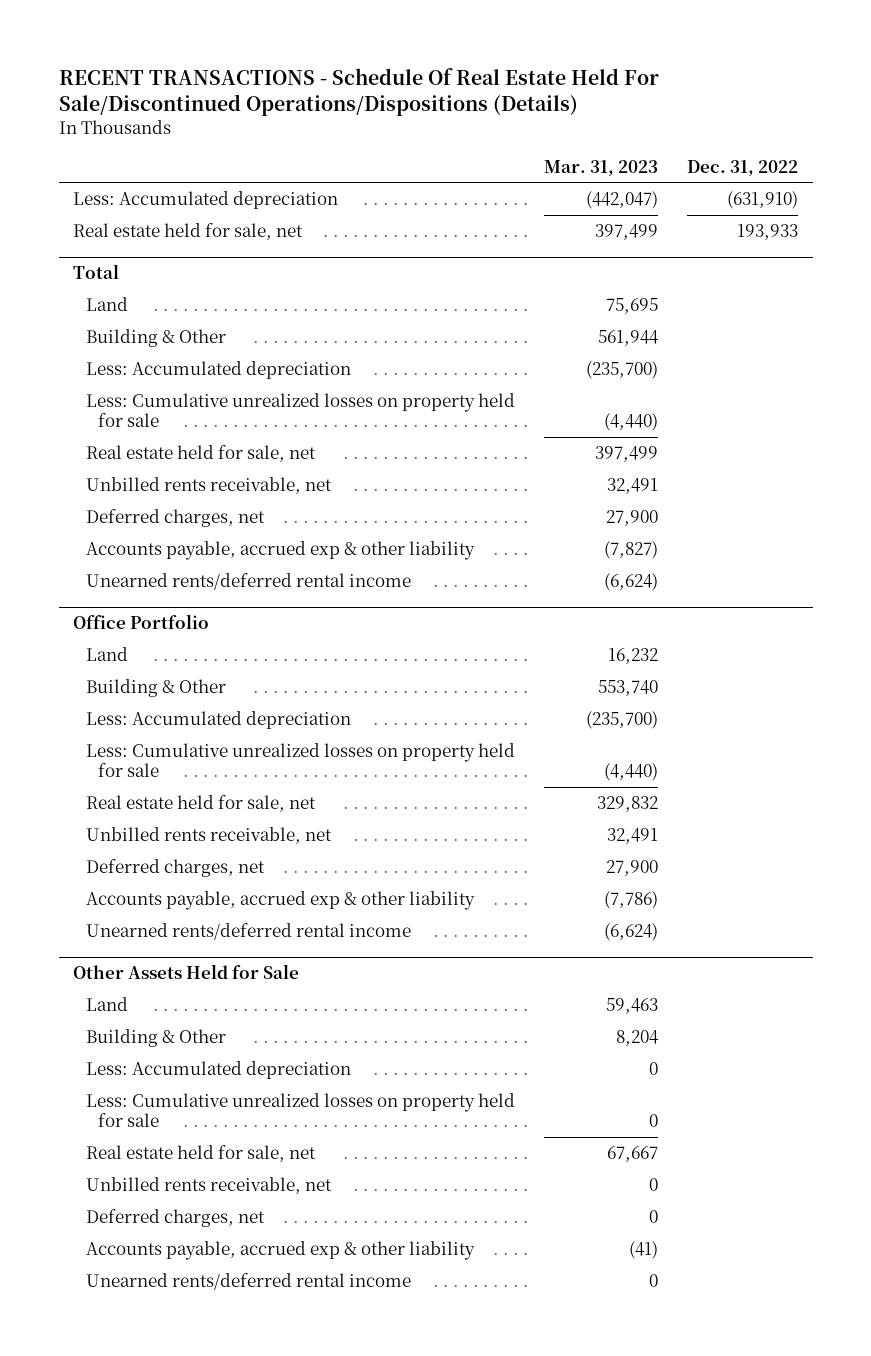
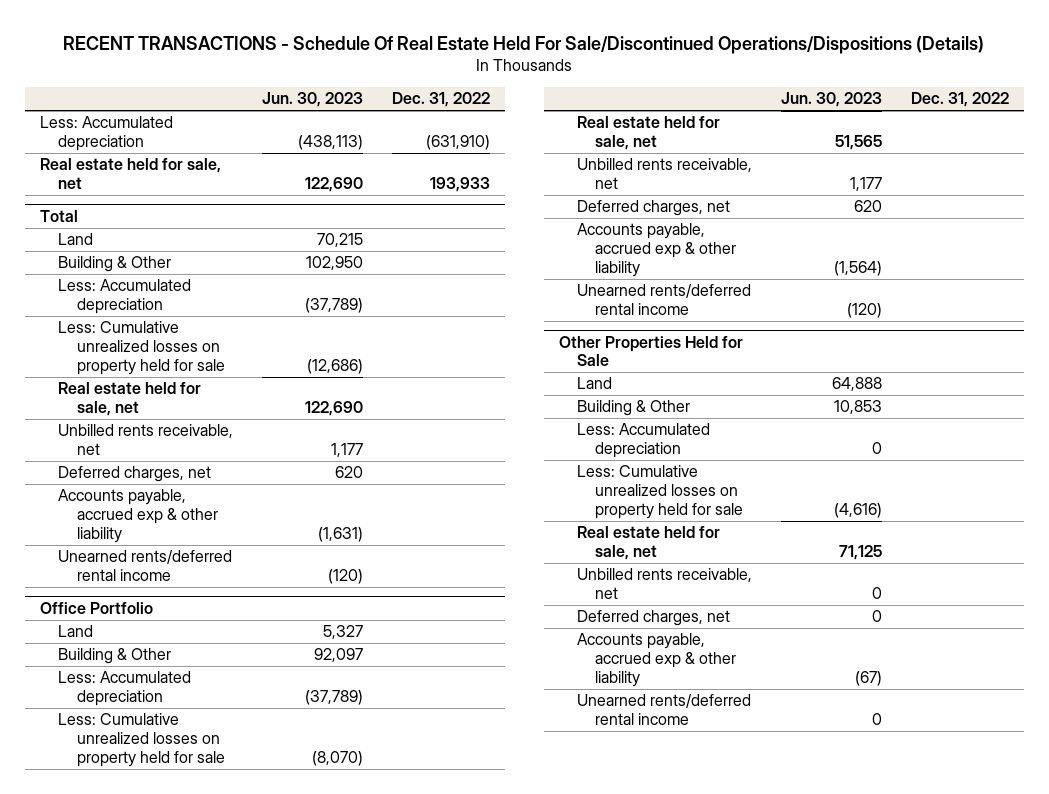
[543,159,658,176] Mar. 31, 2023 -> none
none -> [262,92,364,108] Jun. 30, 2023
[73,963,300,979] Other Assets Held for Sale -> [558,335,743,367] Other Properties Held for Sale

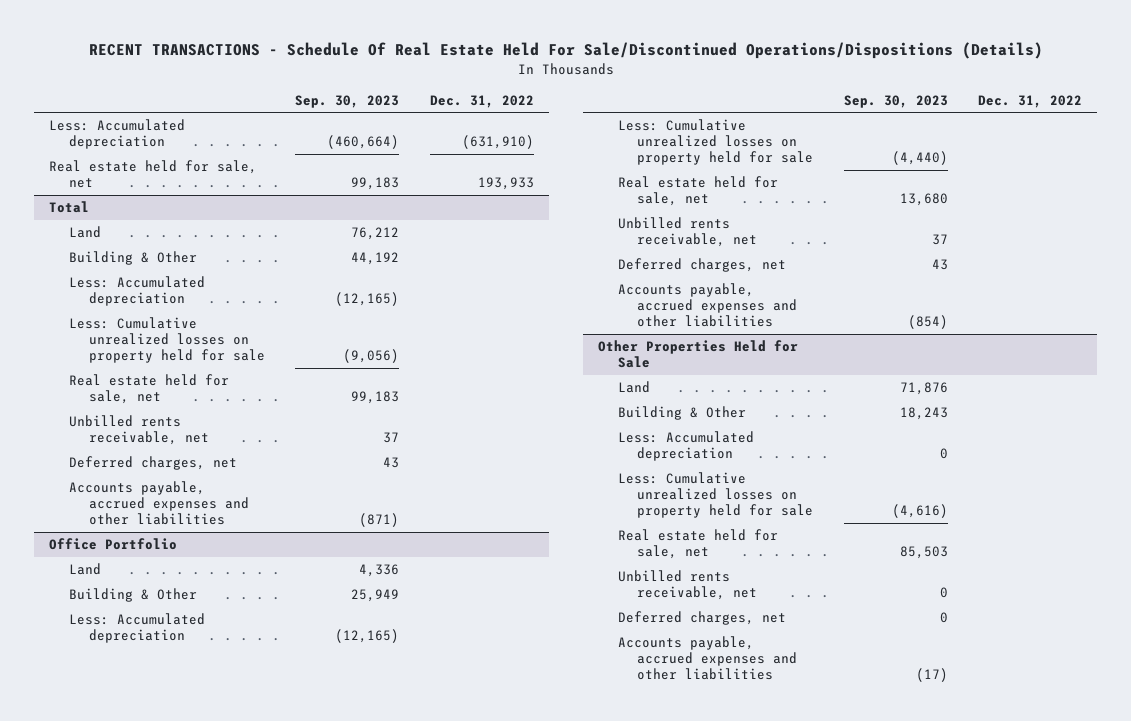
[262,92,364,108] Jun. 30, 2023 -> none
none -> [295,94,400,108] Sep. 30, 2023
[58,550,233,582] Unearned rents/deferred rental income -> none
[58,489,218,543] Accounts payable, accrued exp & other liability -> [69,481,249,526] Accounts payable, accrued expenses and other liabilities
[577,284,752,316] Unearned rents/deferred rental income -> none
[577,223,737,277] Accounts payable, accrued exp & other liability -> [617,283,798,328] Accounts payable, accrued expenses and other liabilities
[577,694,752,726] Unearned rents/deferred rental income -> none
[577,633,737,687] Accounts payable, accrued exp & other liability -> [617,636,798,681] Accounts payable, accrued expenses and other liabilities

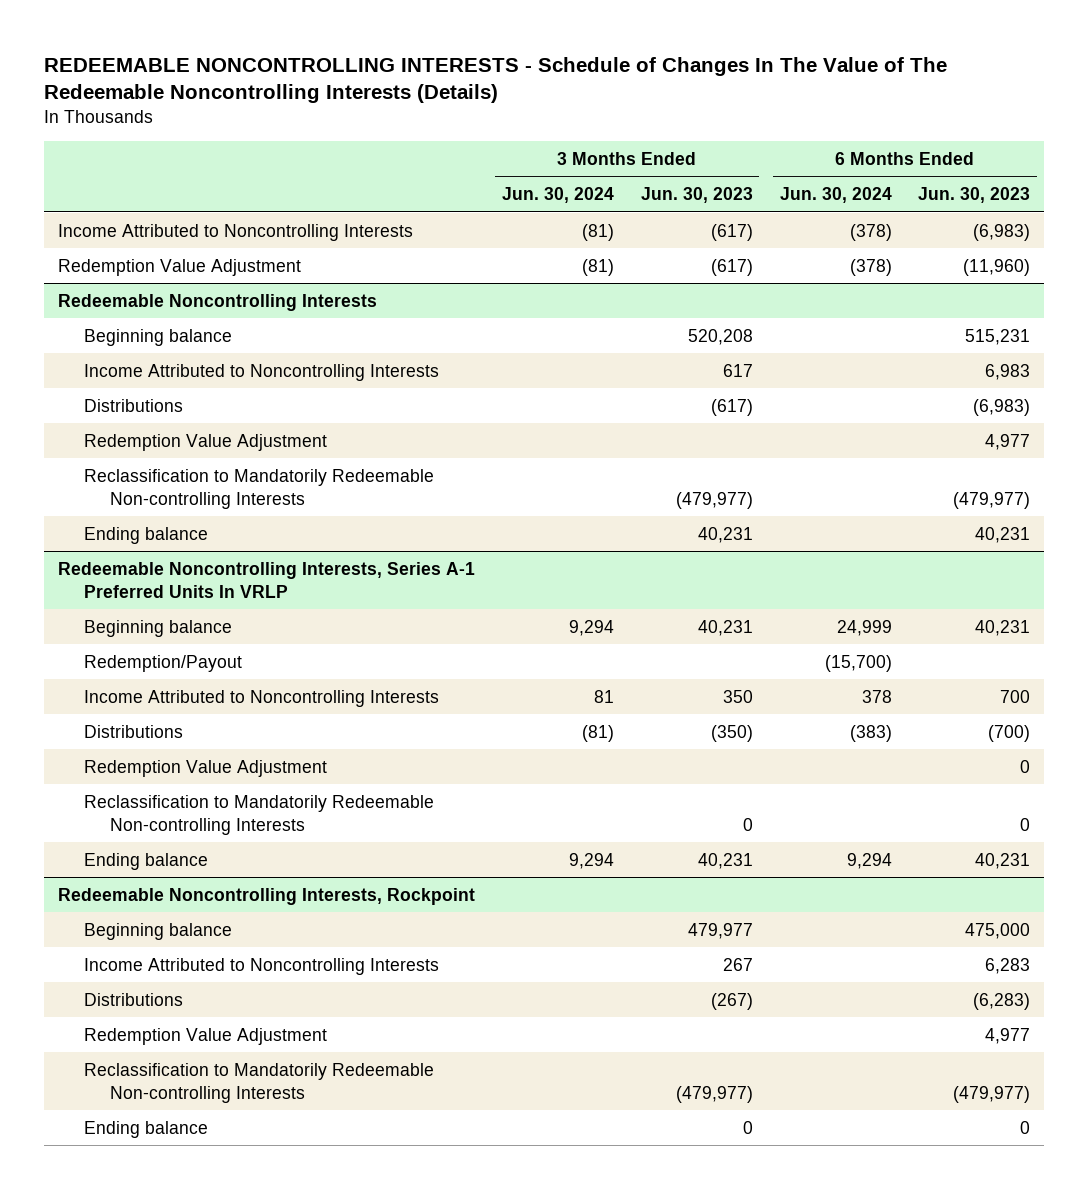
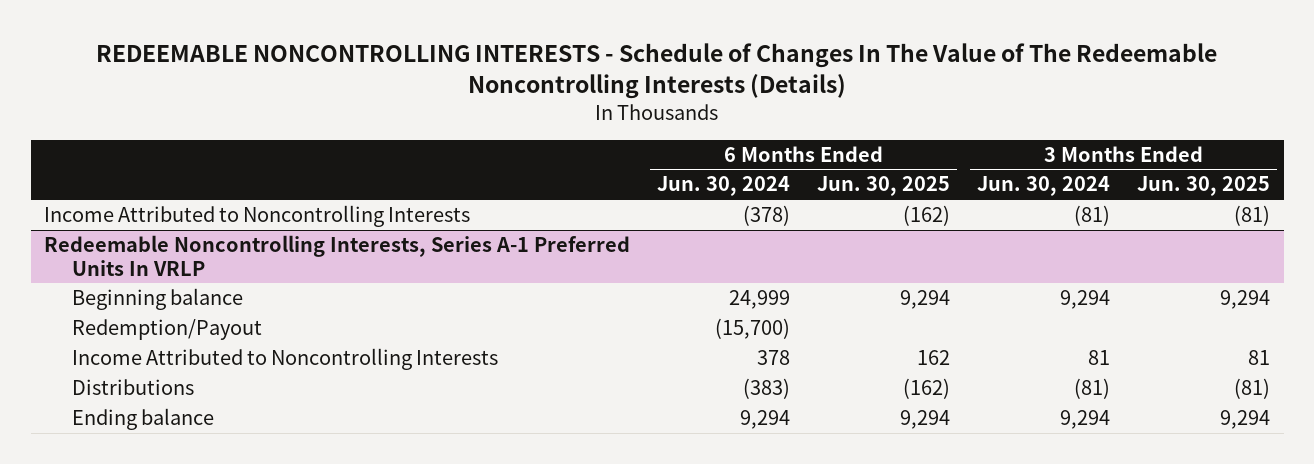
[640,187,753,204] Jun. 30, 2023 -> none
[918,187,1031,204] Jun. 30, 2023 -> none
none -> [817,176,951,197] Jun. 30, 2025
none -> [1137,176,1271,197] Jun. 30, 2025
[57,258,301,276] Redemption Value Adjustment -> none
[57,293,377,311] Redeemable Noncontrolling Interests -> none
[84,328,233,346] Beginning balance -> none
[84,363,440,381] Income Attributed to Noncontrolling Interests -> none
[84,398,184,412] Distributions -> none
[84,433,328,451] Redemption Value Adjustment -> none
[84,468,435,509] Reclassification to Mandatorily Redeemable Non-controlling Interests -> none
[84,526,209,544] Ending balance -> none
[84,759,328,777] Redemption Value Adjustment -> none
[84,794,435,835] Reclassification to Mandatorily Redeemable Non-controlling Interests -> none
[57,887,475,905] Redeemable Noncontrolling Interests, Rockpoint -> none
[84,922,233,940] Beginning balance -> none
[84,957,440,975] Income Attributed to Noncontrolling Interests -> none
[84,992,184,1006] Distributions -> none
[84,1027,328,1045] Redemption Value Adjustment -> none
[84,1062,435,1103] Reclassification to Mandatorily Redeemable Non-controlling Interests -> none
[84,1120,209,1138] Ending balance -> none

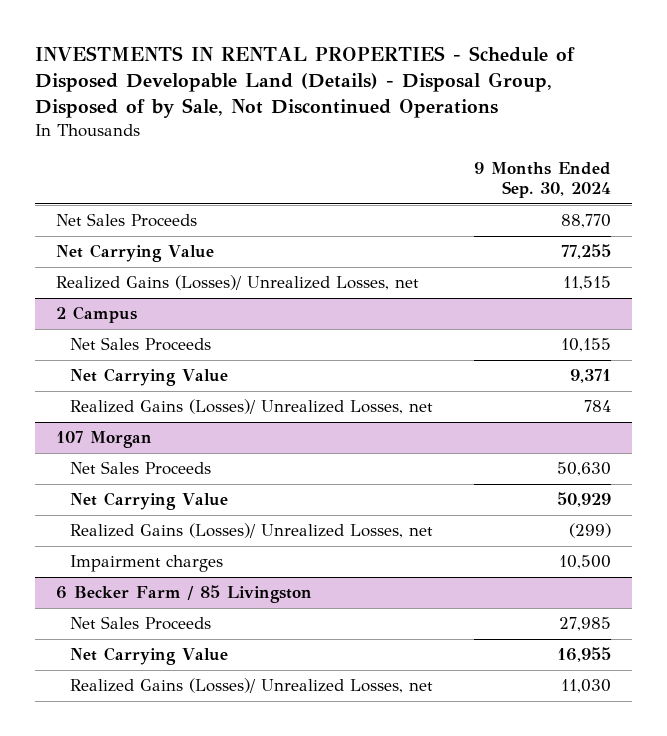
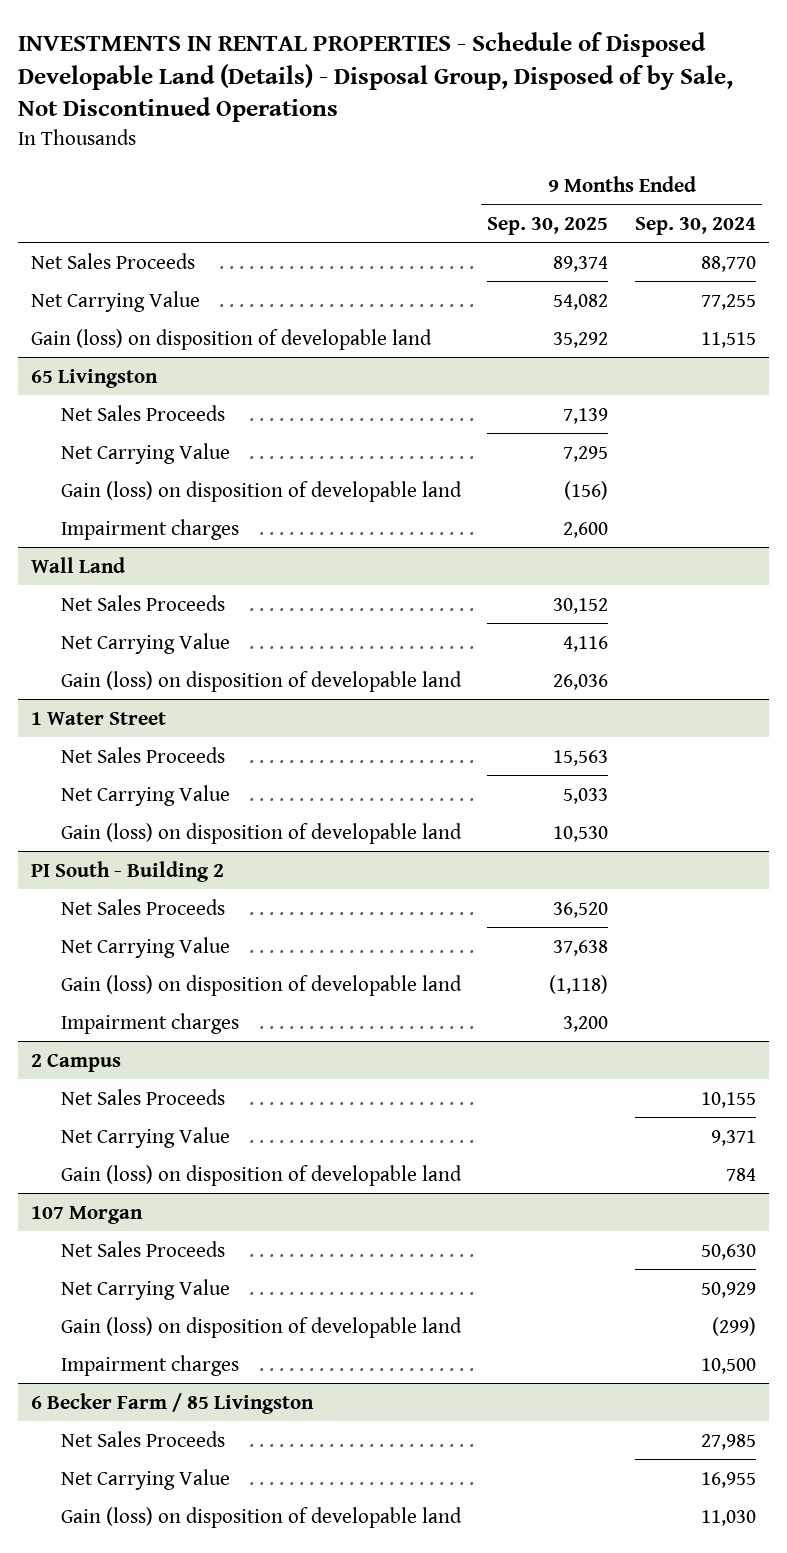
none -> [487,217,609,236] Sep. 30, 2025
[56,275,420,291] Realized Gains (Losses)/ Unrealized Losses, net -> [30,328,432,350] Gain (loss) on disposition of developable land
none -> [30,368,158,388] 65 Livingston
none -> [61,404,226,421] Net Sales Proceeds
none -> [61,442,231,464] Net Carrying Value
none -> [61,480,463,502] Gain (loss) on disposition of developable land
none -> [61,518,240,540] Impairment charges
none -> [30,556,125,573] Wall Land
none -> [61,594,226,611] Net Sales Proceeds
none -> [61,632,231,654] Net Carrying Value
none -> [61,670,463,692] Gain (loss) on disposition of developable land
none -> [30,711,166,725] 1 Water Street
none -> [61,746,226,763] Net Sales Proceeds
none -> [61,784,231,806] Net Carrying Value
none -> [61,822,463,844] Gain (loss) on disposition of developable land
none -> [30,860,224,882] PI South - Building 2
none -> [61,898,226,915] Net Sales Proceeds
none -> [61,936,231,958] Net Carrying Value
none -> [61,974,463,996] Gain (loss) on disposition of developable land
none -> [61,1012,240,1034] Impairment charges
[70,399,434,415] Realized Gains (Losses)/ Unrealized Losses, net -> [61,1164,463,1186] Gain (loss) on disposition of developable land
[70,523,434,539] Realized Gains (Losses)/ Unrealized Losses, net -> [61,1316,463,1338] Gain (loss) on disposition of developable land
[70,678,434,694] Realized Gains (Losses)/ Unrealized Losses, net -> [61,1506,463,1528] Gain (loss) on disposition of developable land

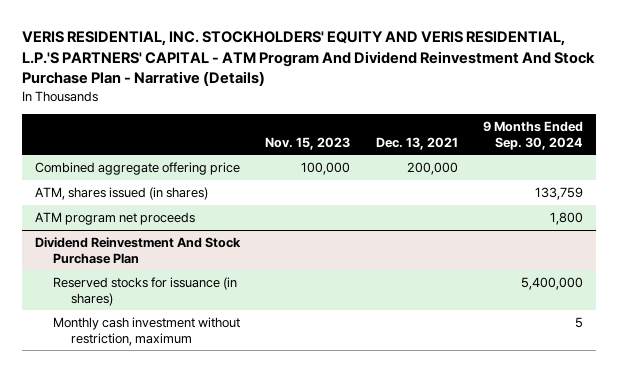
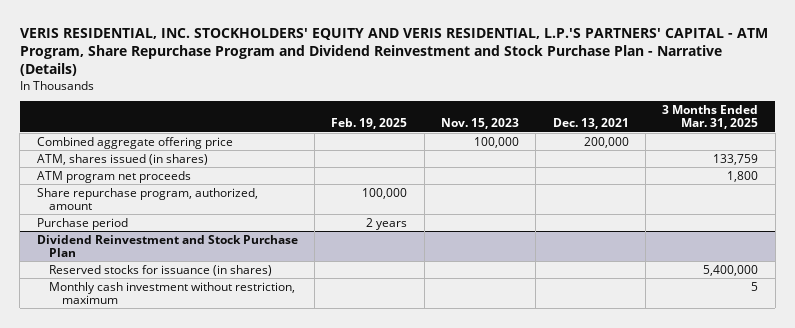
[21,31,595,87] VERIS RESIDENTIAL, INC. STOCKHOLDERS' EQUITY AND VERIS RESIDENTIAL, L.P.'S PARTNERS' CAPITAL - ATM Program And Dividend Reinvestment And Stock Purchase Plan - Narrative (Details) -> [19,27,768,76] VERIS RESIDENTIAL, INC. STOCKHOLDERS' EQUITY AND VERIS RESIDENTIAL, L.P.'S PARTNERS' CAPITAL - ATM Program, Share Repurchase Program and Dividend Reinvestment and Stock Purchase Plan - Narrative (Details)
[482,120,583,150] 9 Months Ended Sep. 30, 2024 -> none
none -> [331,118,408,130] Feb. 19, 2025
none -> [662,104,759,130] 3 Months Ended Mar. 31, 2025
none -> [36,187,258,210] Share repurchase program, authorized, amount
none -> [36,217,128,230] Purchase period
[34,237,241,264] Dividend Reinvestment And Stock Purchase Plan -> [36,234,298,257] Dividend Reinvestment and Stock Purchase Plan

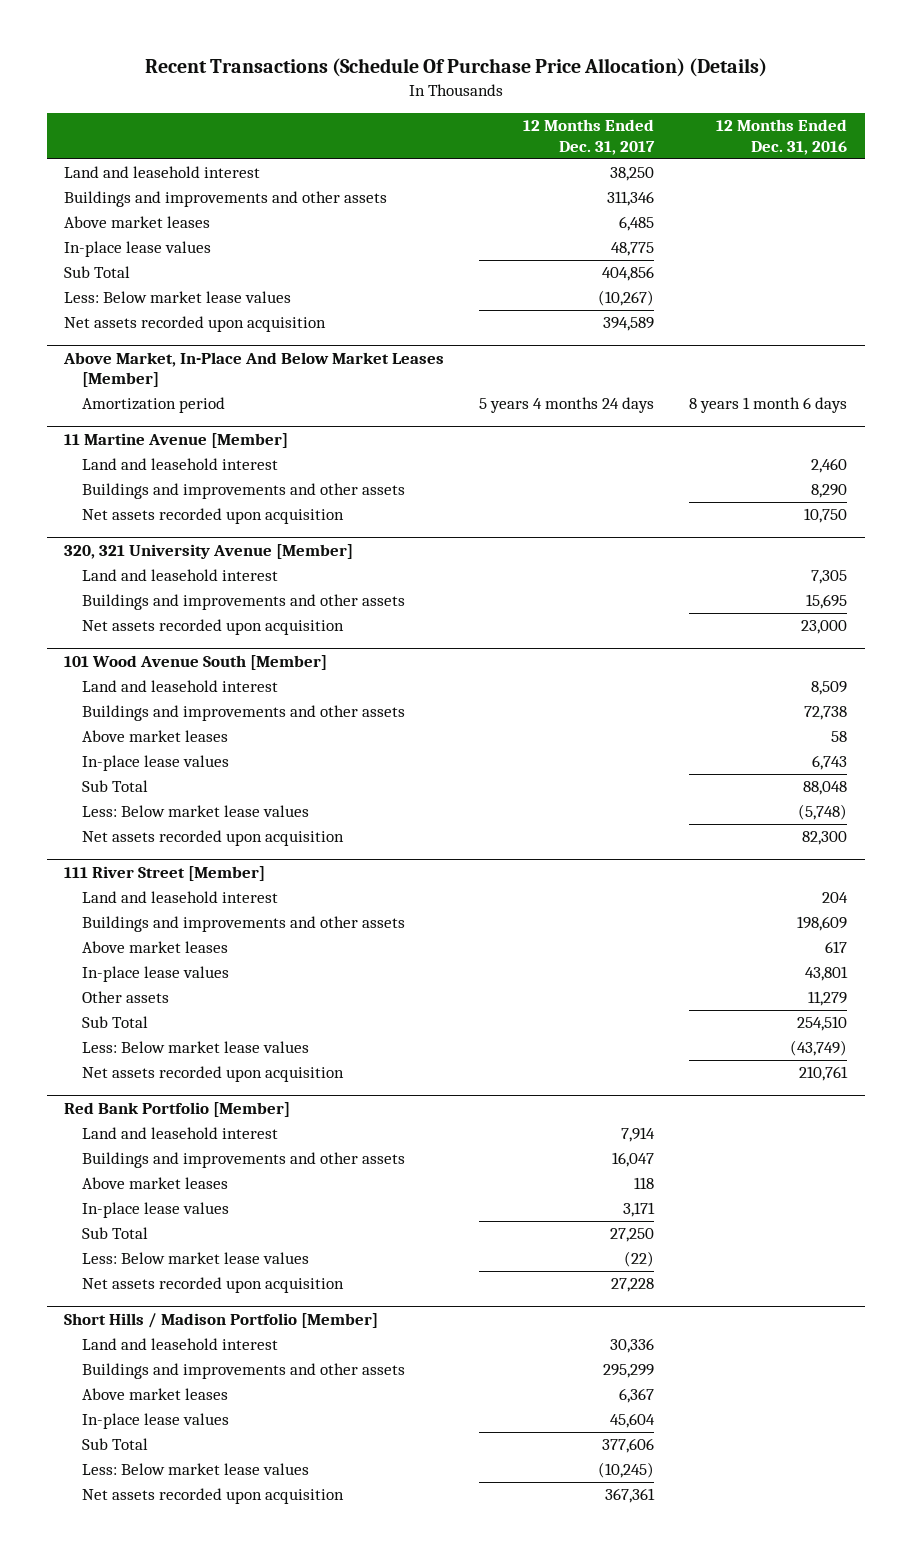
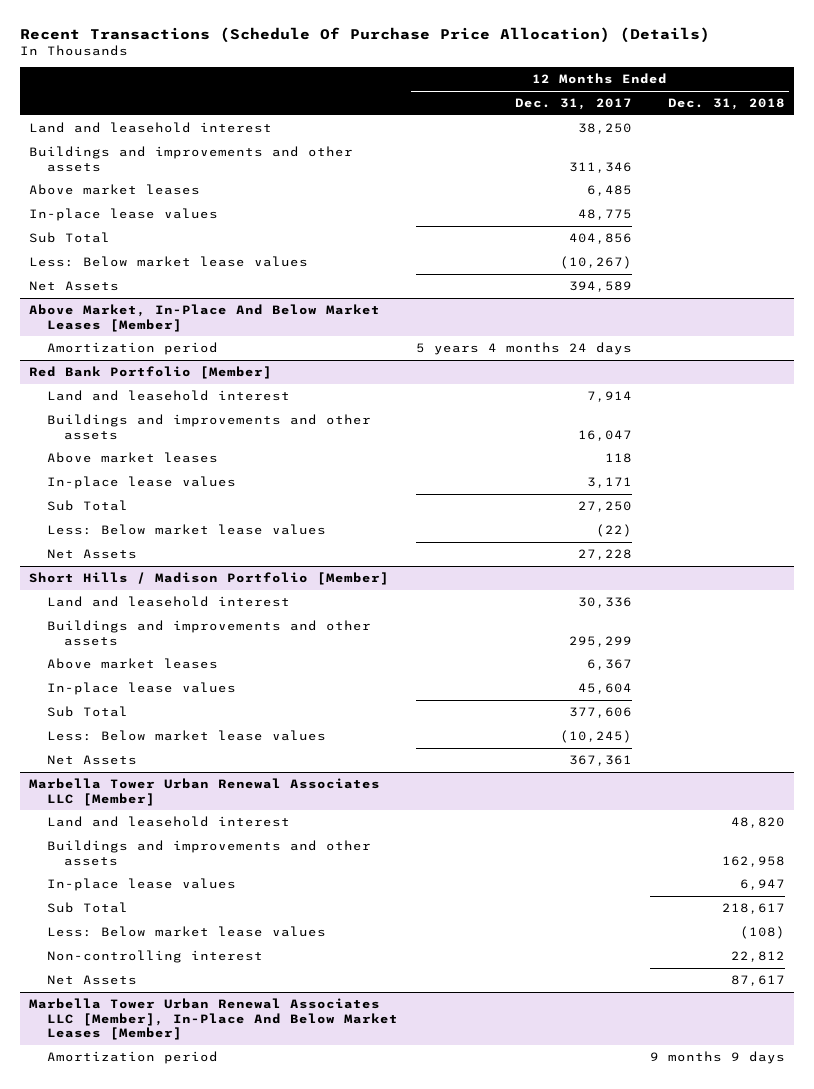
[716,119,848,155] 12 Months Ended Dec. 31, 2016 -> none
none -> [667,98,785,111] Dec. 31, 2018
[64,316,327,333] Net assets recorded upon acquisition -> [29,281,120,292] Net Assets
[64,432,289,448] 11 Martine Avenue [Member] -> none
[82,458,279,471] Land and leasehold interest -> none
[82,483,406,500] Buildings and improvements and other assets -> none
[82,508,345,525] Net assets recorded upon acquisition -> none
[64,543,354,559] 320, 321 University Avenue [Member] -> none
[82,569,279,582] Land and leasehold interest -> none
[82,594,406,611] Buildings and improvements and other assets -> none
[82,619,345,636] Net assets recorded upon acquisition -> none
[64,654,328,670] 101 Wood Avenue South [Member] -> none
[82,680,279,693] Land and leasehold interest -> none
[82,705,406,722] Buildings and improvements and other assets -> none
[82,730,229,743] Above market leases -> none
[82,755,230,772] In-place lease values -> none
[82,780,149,793] Sub Total -> none
[82,805,310,818] Less: Below market lease values -> none
[82,830,345,847] Net assets recorded upon acquisition -> none
[64,865,266,881] 111 River Street [Member] -> none
[82,891,279,904] Land and leasehold interest -> none
[82,916,406,933] Buildings and improvements and other assets -> none
[82,941,229,954] Above market leases -> none
[82,966,230,983] In-place lease values -> none
[82,991,170,1004] Other assets -> none
[82,1016,149,1029] Sub Total -> none
[82,1041,310,1054] Less: Below market lease values -> none
[82,1066,345,1083] Net assets recorded upon acquisition -> none
[82,1277,345,1294] Net assets recorded upon acquisition -> [46,549,137,560] Net Assets
[82,1488,345,1505] Net assets recorded upon acquisition -> [46,755,137,766] Net Assets
none -> [29,778,381,806] Marbella Tower Urban Renewal Associates LLC [Member]
none -> [46,816,290,828] Land and leasehold interest
none -> [46,840,371,866] Buildings and improvements and other assets
none -> [46,878,236,892] In-place lease values
none -> [46,902,128,914] Sub Total
none -> [46,926,326,938] Less: Below market lease values
none -> [46,950,263,964] Non-controlling interest
none -> [46,975,137,986] Net Assets
none -> [29,998,398,1041] Marbella Tower Urban Renewal Associates LLC [Member], In-Place And Below Market Leases [Member]
none -> [46,1051,218,1065] Amortization period

